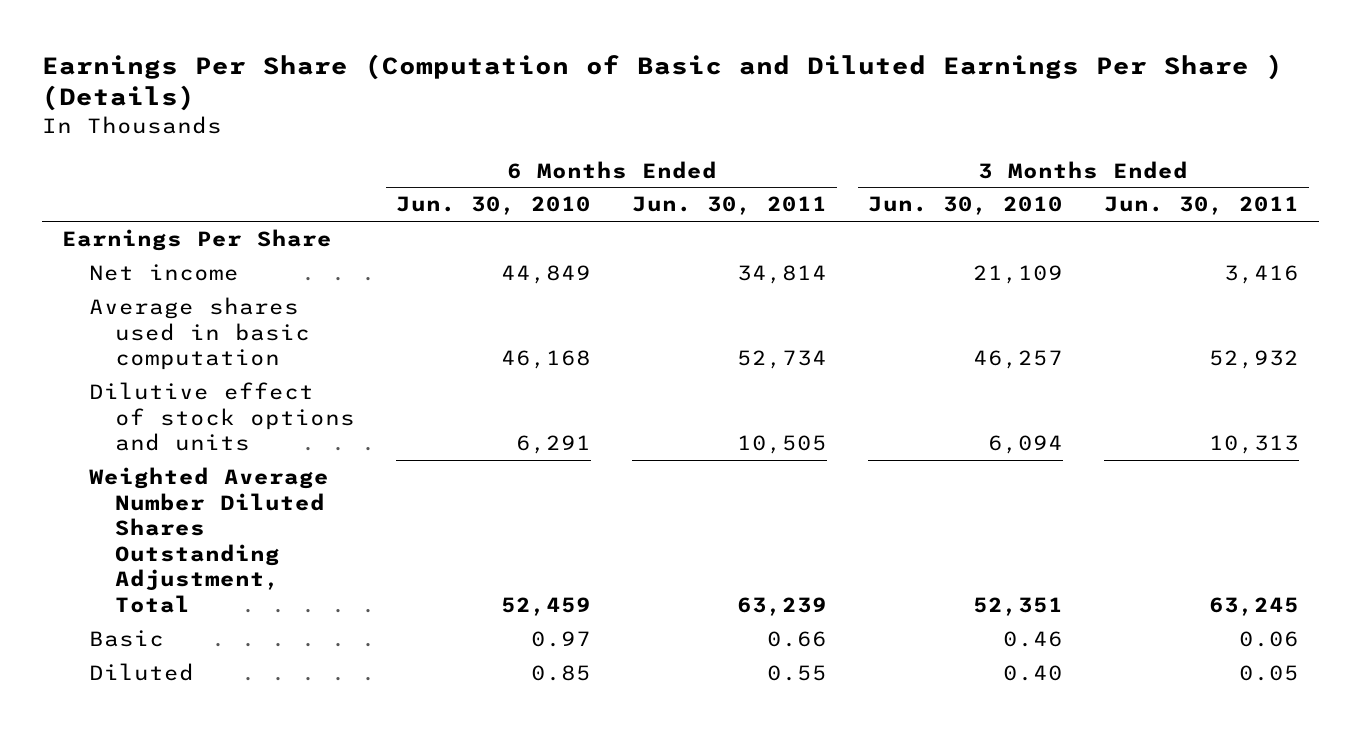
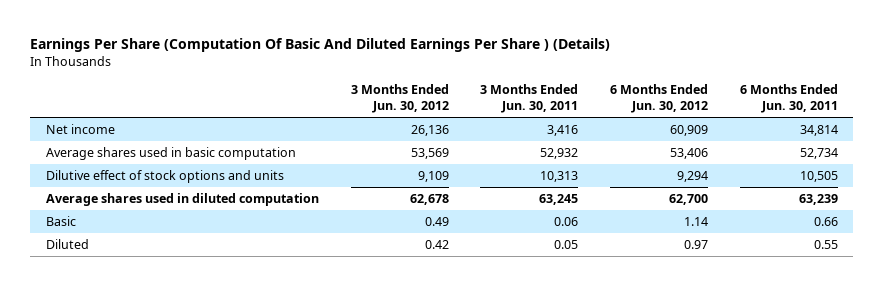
[41,53,1283,112] Earnings Per Share (Computation of Basic and Diluted Earnings Per Share ) (Details) -> [30,38,611,53] Earnings Per Share (Computation Of Basic And Diluted Earnings Per Share ) (Details)
[396,196,592,216] Jun. 30, 2010 -> none
[867,196,1063,216] Jun. 30, 2010 -> none
none -> [350,84,449,114] 3 Months Ended Jun. 30, 2012
none -> [609,84,708,114] 6 Months Ended Jun. 30, 2012
[62,229,333,252] Earnings Per Share -> none
[88,467,329,614] Weighted Average Number Diluted Shares Outstanding Adjustment, Total -> [45,192,319,206] Average shares used in diluted computation

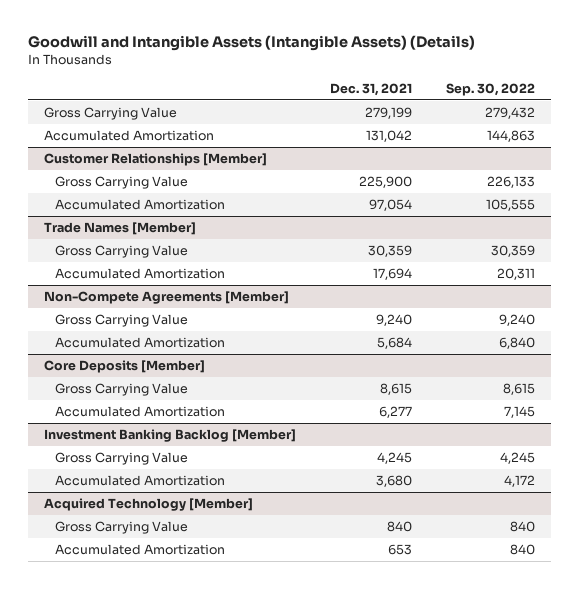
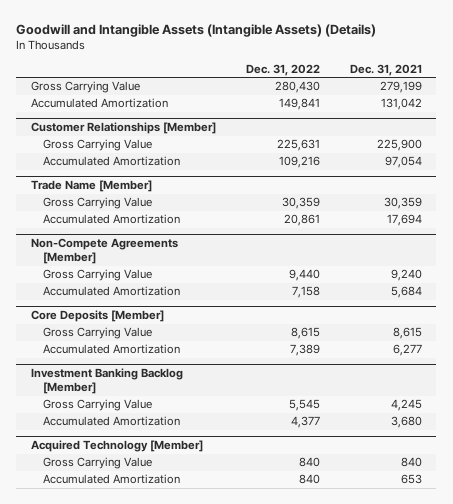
[445,82,535,96] Sep. 30, 2022 -> none
none -> [245,63,320,76] Dec. 31, 2022
[44,221,197,235] Trade Names [Member] -> [31,180,153,193] Trade Name [Member]

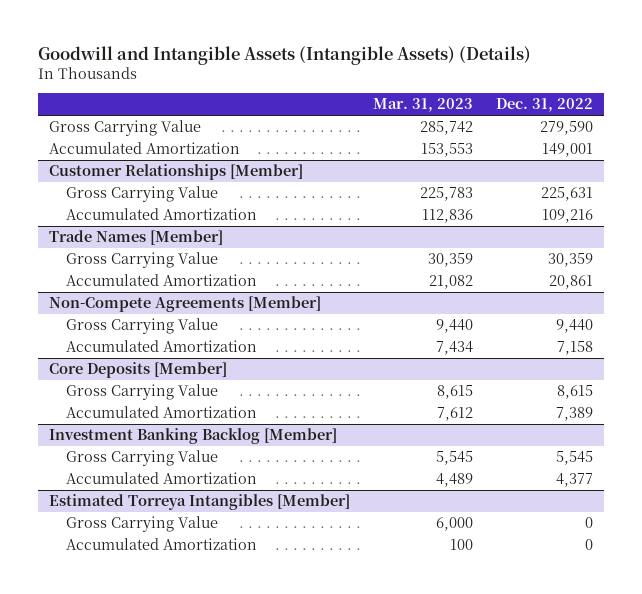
[349,63,422,76] Dec. 31, 2021 -> none
none -> [372,98,473,113] Mar. 31, 2023
[274,81,320,94] 280,430 -> [539,121,593,136] 279,590
[278,98,320,111] 149,841 -> [541,143,593,158] 149,001
[31,180,153,193] Trade Name [Member] -> [48,230,223,246] Trade Names [Member]
[31,440,204,453] Acquired Technology [Member] -> none
none -> [48,494,350,511] Estimated Torreya Intangibles [Member]
[298,457,320,468] 840 -> [584,517,593,529] 0
[298,474,320,485] 840 -> [584,539,593,551] 0

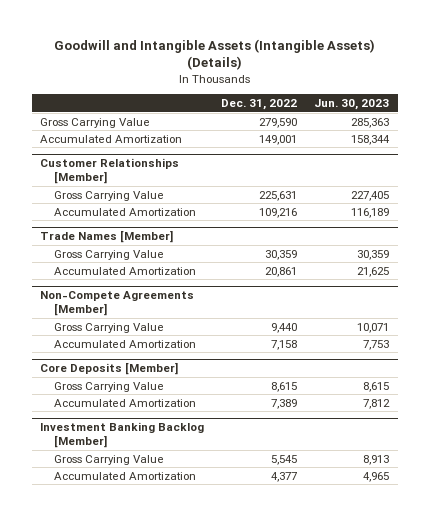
[372,98,473,113] Mar. 31, 2023 -> none
none -> [314,99,390,111] Jun. 30, 2023
[48,494,350,511] Estimated Torreya Intangibles [Member] -> none
[65,516,218,533] Gross Carrying Value -> none
[65,538,257,551] Accumulated Amortization -> none

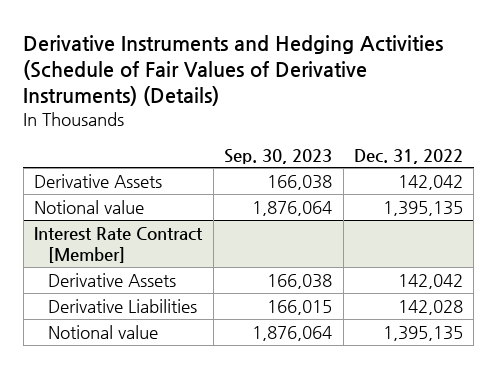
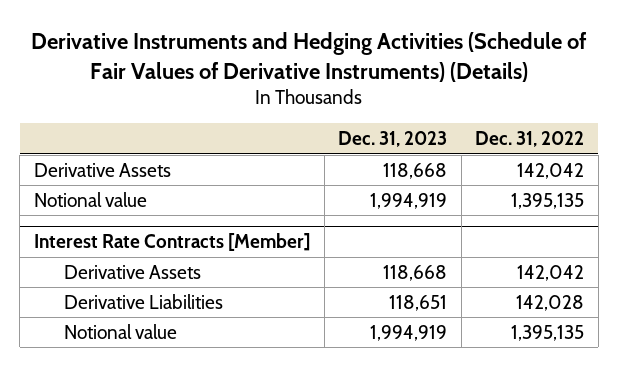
[224,148,333,164] Sep. 30, 2023 -> none
none -> [338,131,448,148] Dec. 31, 2023
[34,226,204,264] Interest Rate Contract [Member] -> [33,233,310,252] Interest Rate Contracts [Member]

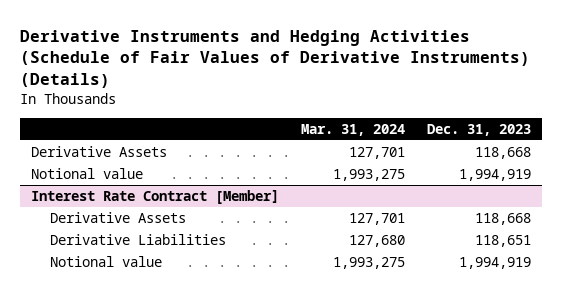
[475,131,585,148] Dec. 31, 2022 -> none
none -> [301,123,406,136] Mar. 31, 2024
[33,233,310,252] Interest Rate Contracts [Member] -> [31,190,280,205] Interest Rate Contract [Member]

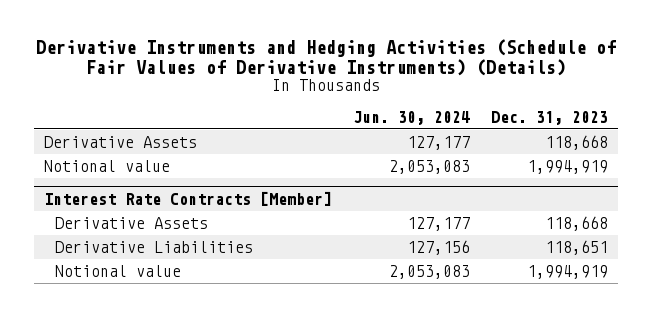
[301,123,406,136] Mar. 31, 2024 -> none
none -> [352,110,470,125] Jun. 30, 2024
[31,190,280,205] Interest Rate Contract [Member] -> [43,190,332,206] Interest Rate Contracts [Member]

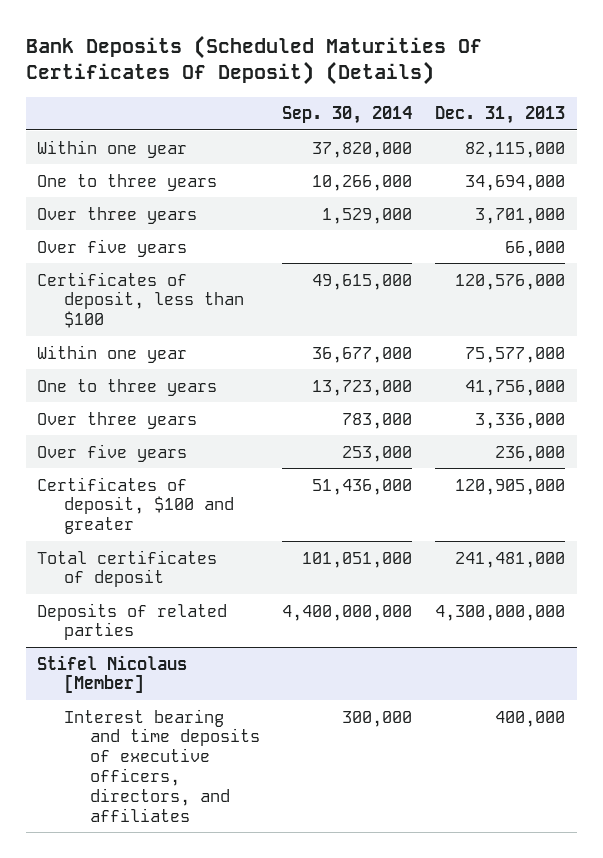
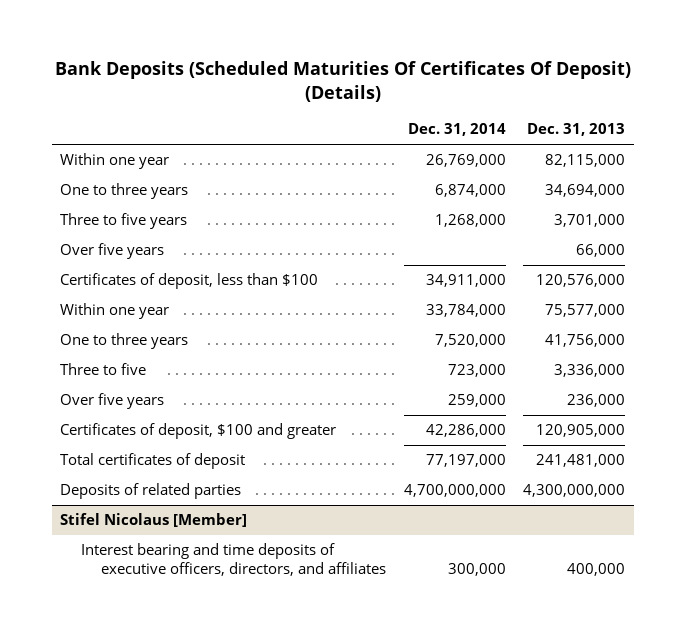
[282,106,413,125] Sep. 30, 2014 -> none
none -> [407,123,506,137] Dec. 31, 2014
[37,206,198,224] Over three years -> [60,213,188,230] Three to five years
[37,411,198,429] Over three years -> [60,363,147,376] Three to five

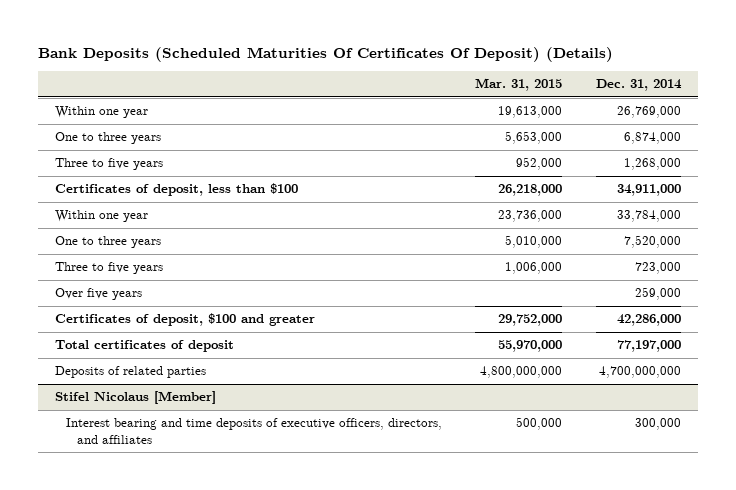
[526,123,625,137] Dec. 31, 2013 -> none
none -> [475,78,563,92] Mar. 31, 2015
[60,243,165,260] Over five years -> none
[60,363,147,376] Three to five -> [54,262,163,275] Three to five years

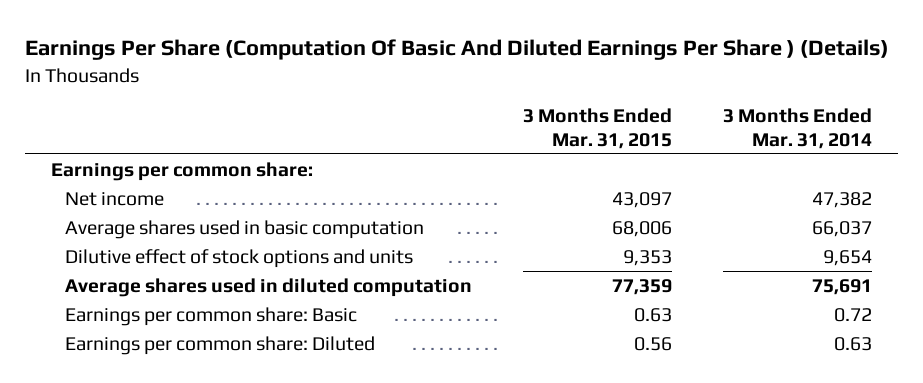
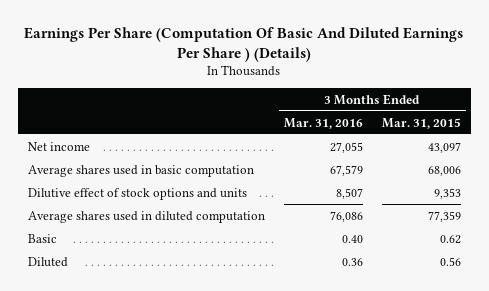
[723,107,873,149] 3 Months Ended Mar. 31, 2014 -> none
none -> [283,117,363,129] Mar. 31, 2016
[50,161,313,181] Earnings per common share: -> none
[65,306,358,326] Earnings per common share: Basic -> [27,233,57,243] Basic
[634,307,673,322] 0.63 -> [440,234,462,244] 0.62
[65,335,376,355] Earnings per common share: Diluted -> [27,256,68,267] Diluted

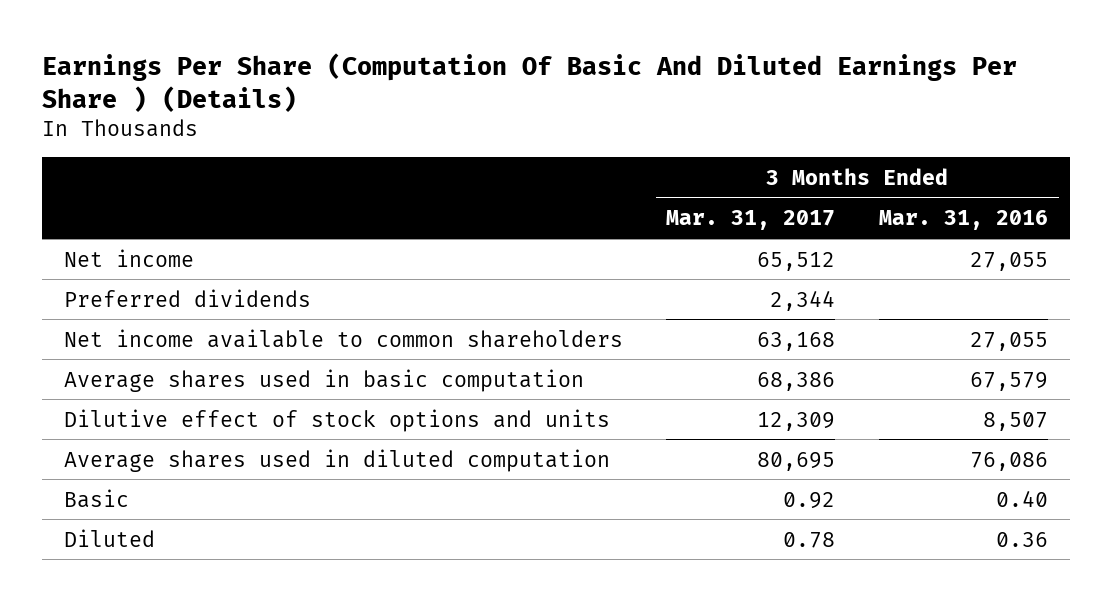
[382,117,462,129] Mar. 31, 2015 -> none
none -> [666,210,836,231] Mar. 31, 2017
none -> [63,288,311,307] Preferred dividends
none -> [63,328,623,348] Net income available to common shareholders

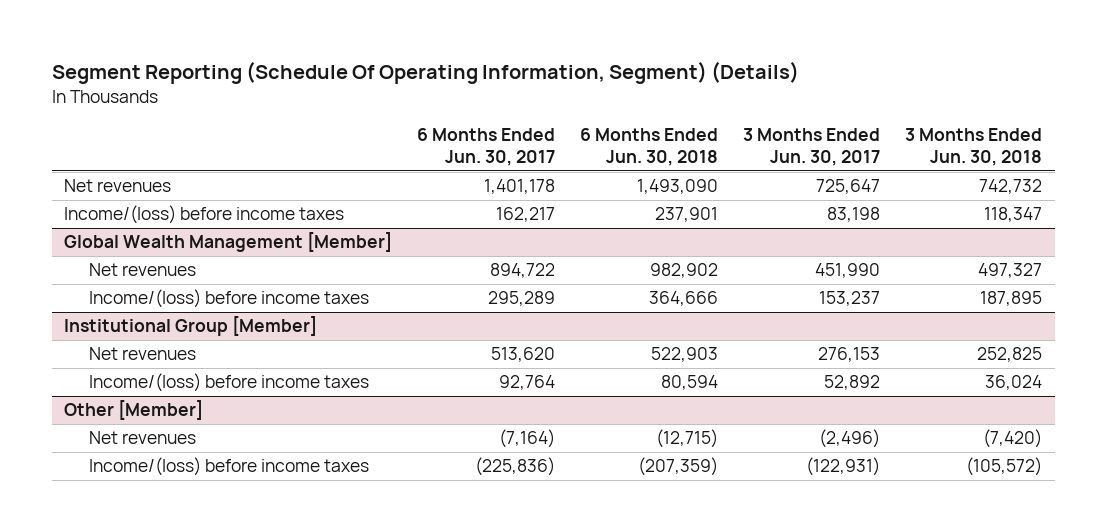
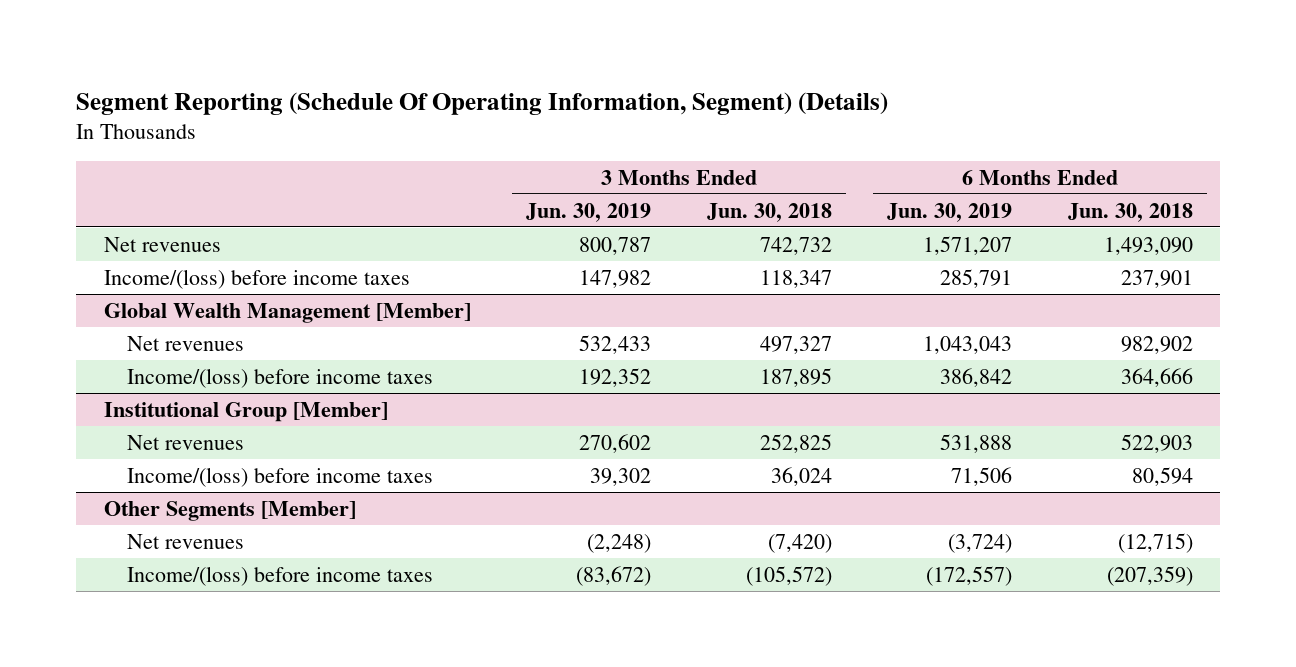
[417,127,556,167] 6 Months Ended Jun. 30, 2017 -> none
[743,127,881,167] 3 Months Ended Jun. 30, 2017 -> none
none -> [526,202,652,222] Jun. 30, 2019
none -> [887,202,1013,222] Jun. 30, 2019
[64,400,204,421] Other [Member] -> [103,500,356,521] Other Segments [Member]

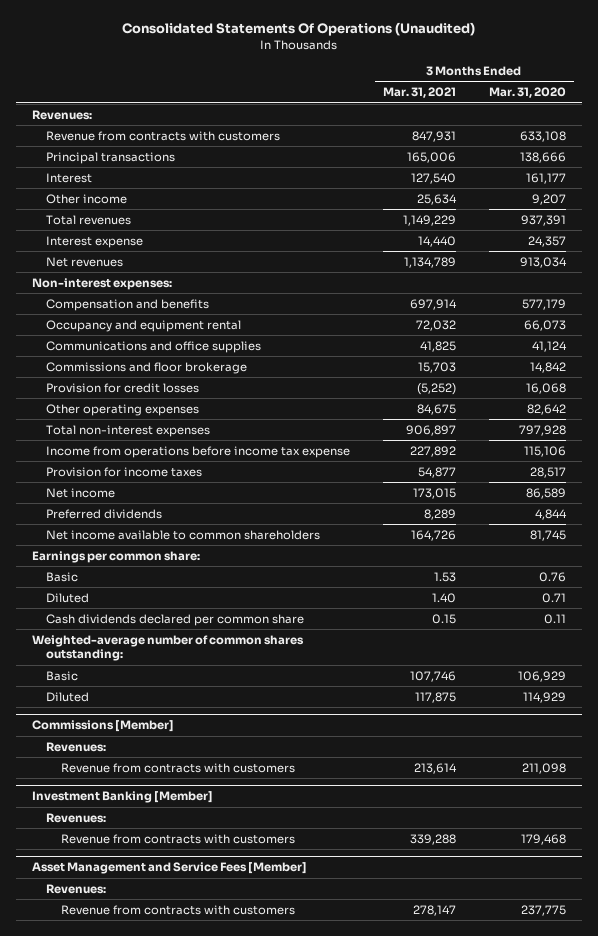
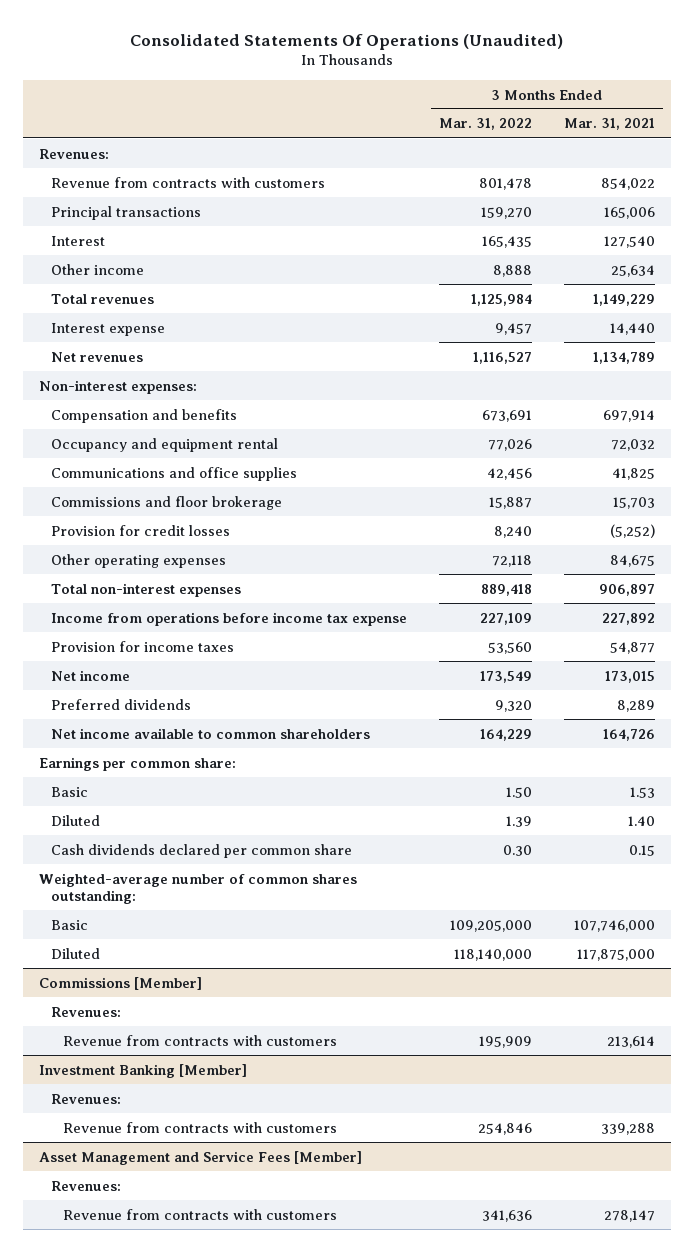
[488,87,566,99] Mar. 31, 2020 -> none
none -> [438,118,532,131] Mar. 31, 2022
[412,130,457,142] 847,931 -> [601,177,656,190] 854,022
[410,670,457,682] 107,746 -> [574,919,656,932] 107,746,000
[415,691,457,703] 117,875 -> [577,948,656,961] 117,875,000

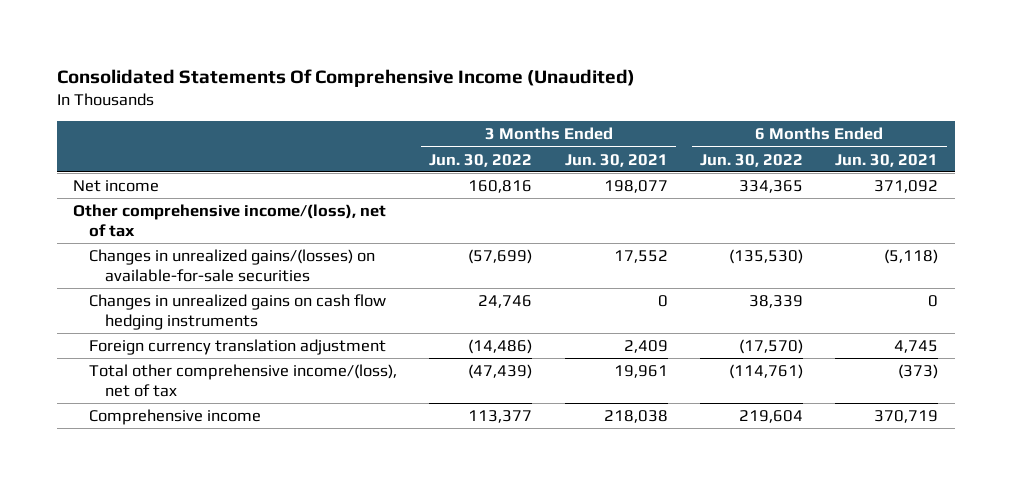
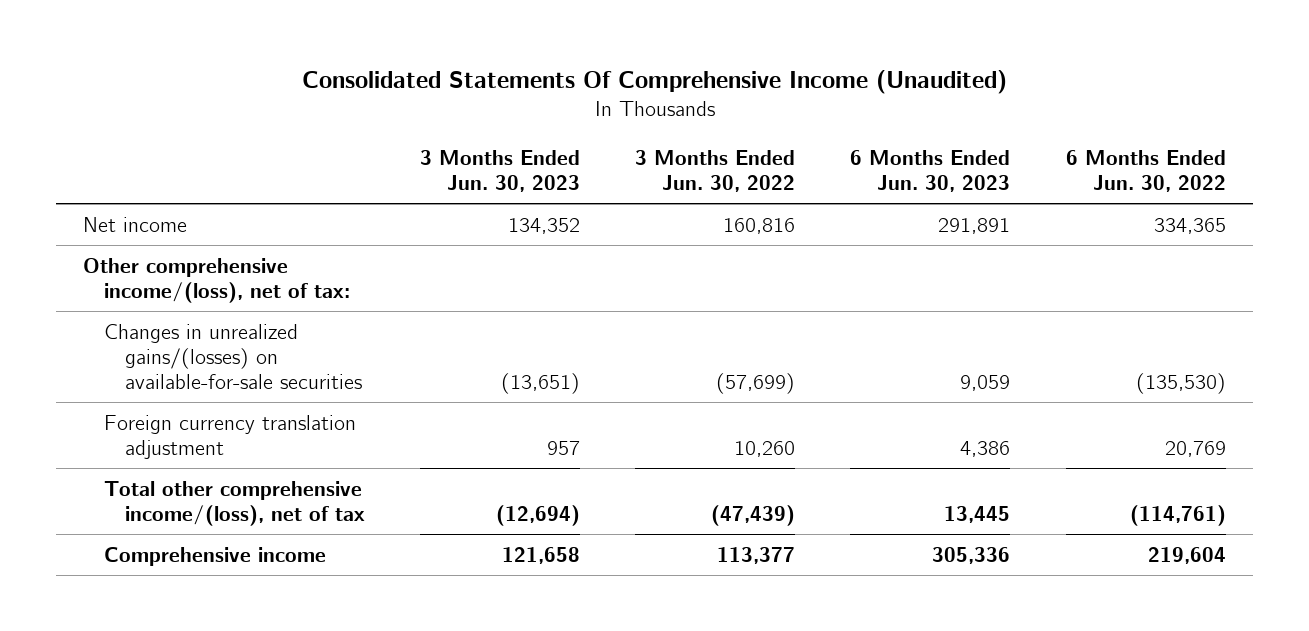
[564,153,668,167] Jun. 30, 2021 -> none
[835,153,939,167] Jun. 30, 2021 -> none
none -> [419,149,580,192] 3 Months Ended Jun. 30, 2023
none -> [850,149,1011,192] 6 Months Ended Jun. 30, 2023
[73,203,387,238] Other comprehensive income/(loss), net of tax -> [83,257,351,303] Other comprehensive income/(loss), net of tax:
[89,293,387,331] Changes in unrealized gains on cash flow hedging instruments -> none
[468,338,533,354] (14,486) -> [734,440,796,457] 10,260
[739,338,804,354] (17,570) -> [1164,440,1226,457] 20,769

